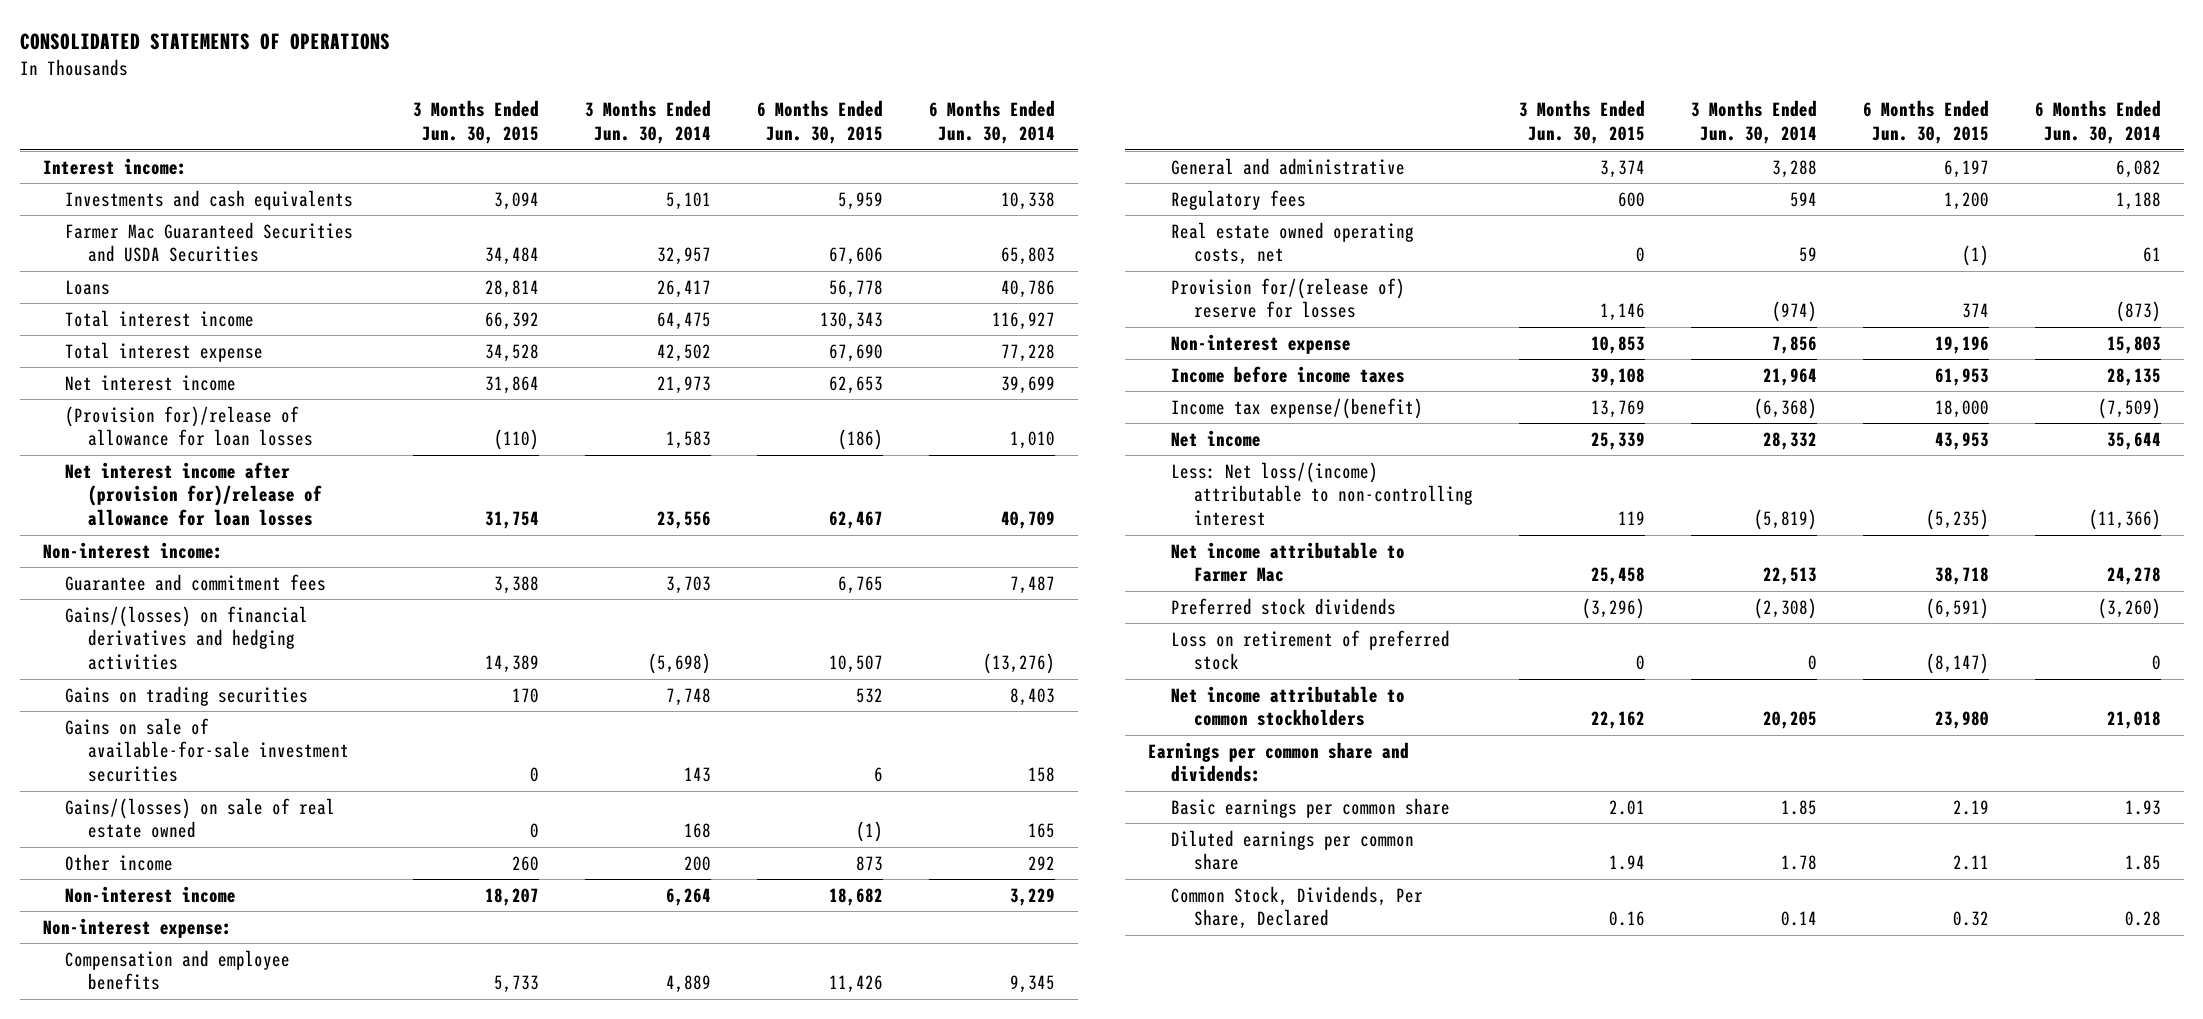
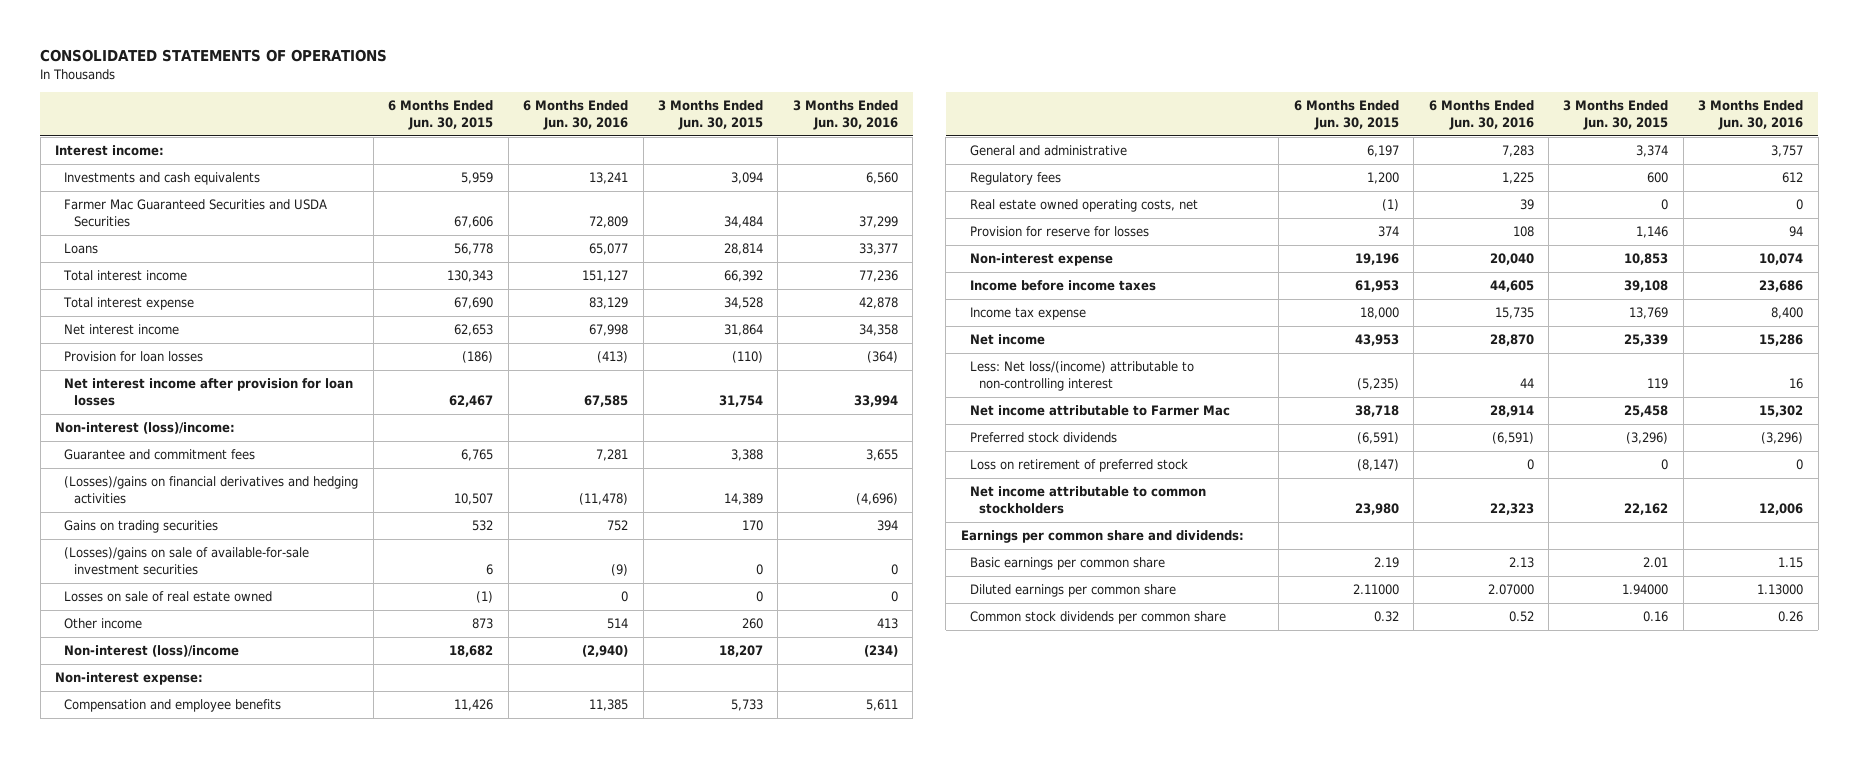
[585,100,712,145] 3 Months Ended Jun. 30, 2014 -> none
[928,100,1055,145] 6 Months Ended Jun. 30, 2014 -> none
none -> [523,100,629,130] 6 Months Ended Jun. 30, 2016
none -> [792,100,898,130] 3 Months Ended Jun. 30, 2016
[65,405,314,447] (Provision for)/release of allowance for loan losses -> [64,351,204,363] Provision for loan losses
[65,461,323,527] Net interest income after (provision for)/release of allowance for loan losses -> [64,378,354,407] Net interest income after provision for loan losses
[42,541,223,559] Non-interest income: -> [55,422,236,435] Non-interest (loss)/income:
[65,605,309,671] Gains/(losses) on financial derivatives and hedging activities -> [64,476,359,505] (Losses)/gains on financial derivatives and hedging activities
[65,717,350,783] Gains on sale of available-for-sale investment securities -> [64,547,310,576] (Losses)/gains on sale of available-for-sale investment securities
[65,797,336,839] Gains/(losses) on sale of real estate owned -> [64,591,273,603] Losses on sale of real estate owned
[65,885,237,903] Non-interest income -> [64,645,240,658] Non-interest (loss)/income
[1171,277,1406,319] Provision for/(release of) reserve for losses -> [970,226,1150,238] Provision for reserve for losses
[1171,397,1424,419] Income tax expense/(benefit) -> [970,307,1087,321] Income tax expense
[1609,855,1646,871] 1.94 -> [1622,584,1669,596] 1.94000
[1952,855,1989,871] 2.11 -> [1352,584,1399,596] 2.11000
[1171,885,1424,930] Common Stock, Dividends, Per Share, Declared -> [970,611,1227,625] Common stock dividends per common share

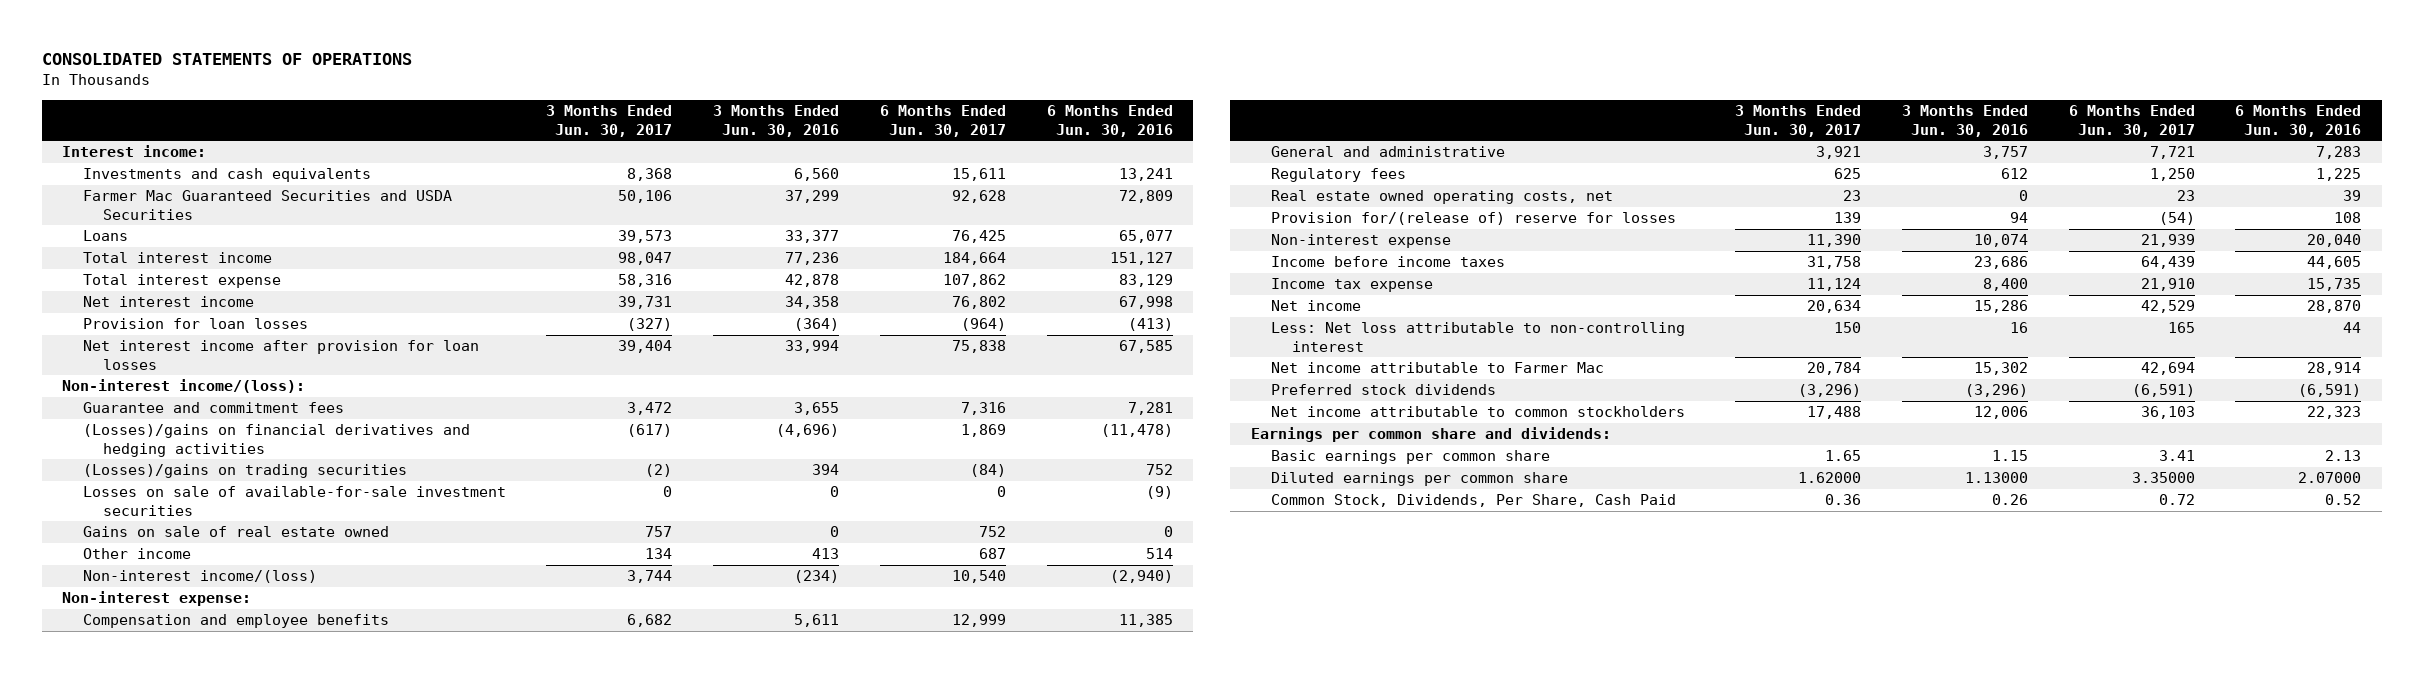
[388,100,494,130] 6 Months Ended Jun. 30, 2015 -> none
[657,100,763,130] 3 Months Ended Jun. 30, 2015 -> none
none -> [546,105,673,137] 3 Months Ended Jun. 30, 2017
none -> [880,105,1007,137] 6 Months Ended Jun. 30, 2017
[55,422,236,435] Non-interest (loss)/income: -> [62,379,306,394] Non-interest income/(loss):
[64,520,219,534] Gains on trading securities -> [82,464,407,479] (Losses)/gains on trading securities
[64,547,310,576] (Losses)/gains on sale of available-for-sale investment securities -> [82,486,506,516] Losses on sale of available-for-sale investment securities
[64,591,273,603] Losses on sale of real estate owned -> [82,526,389,538] Gains on sale of real estate owned
[64,645,240,658] Non-interest (loss)/income -> [82,570,317,584] Non-interest income/(loss)
[970,226,1150,238] Provision for reserve for losses -> [1271,212,1677,226] Provision for/(release of) reserve for losses
[970,361,1195,392] Less: Net loss/(income) attributable to non-controlling interest -> [1271,322,1686,352] Less: Net loss attributable to non-controlling interest
[970,459,1189,473] Loss on retirement of preferred stock -> none
[970,611,1227,625] Common stock dividends per common share -> [1271,494,1677,508] Common Stock, Dividends, Per Share, Cash Paid

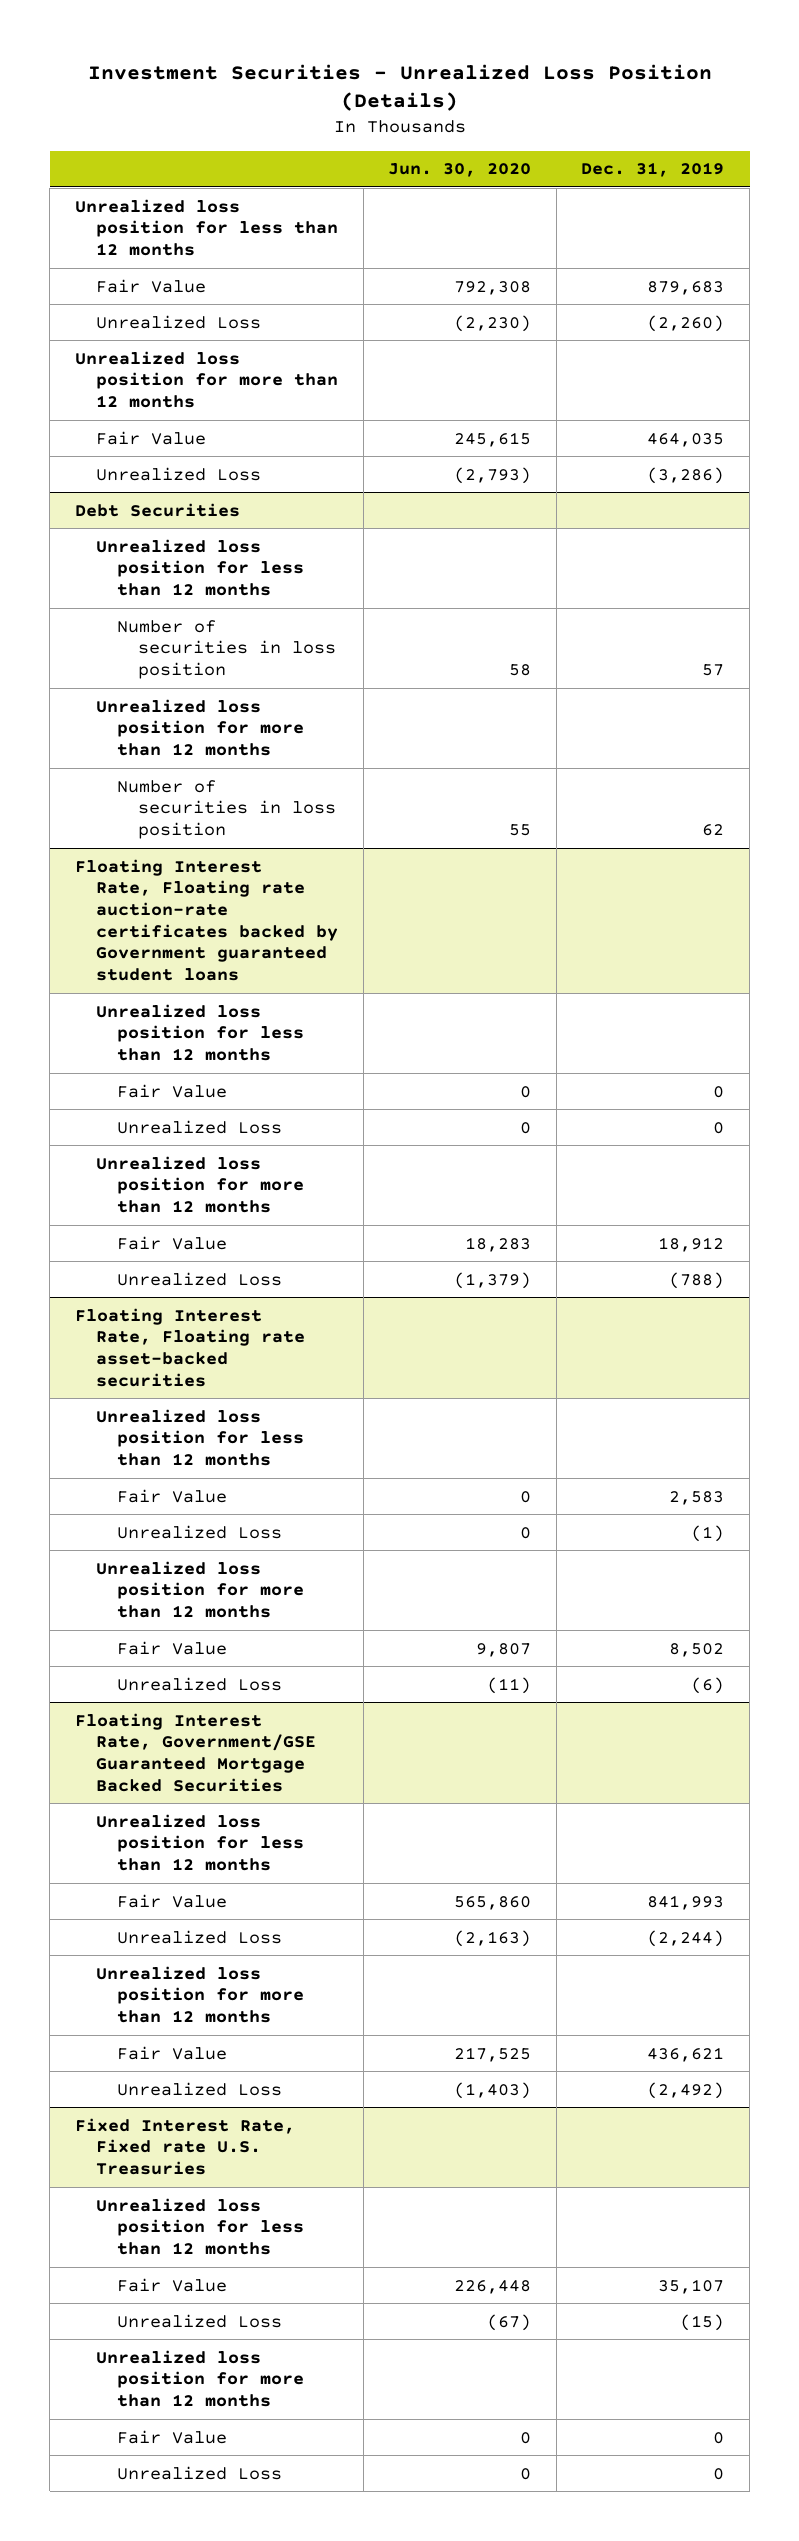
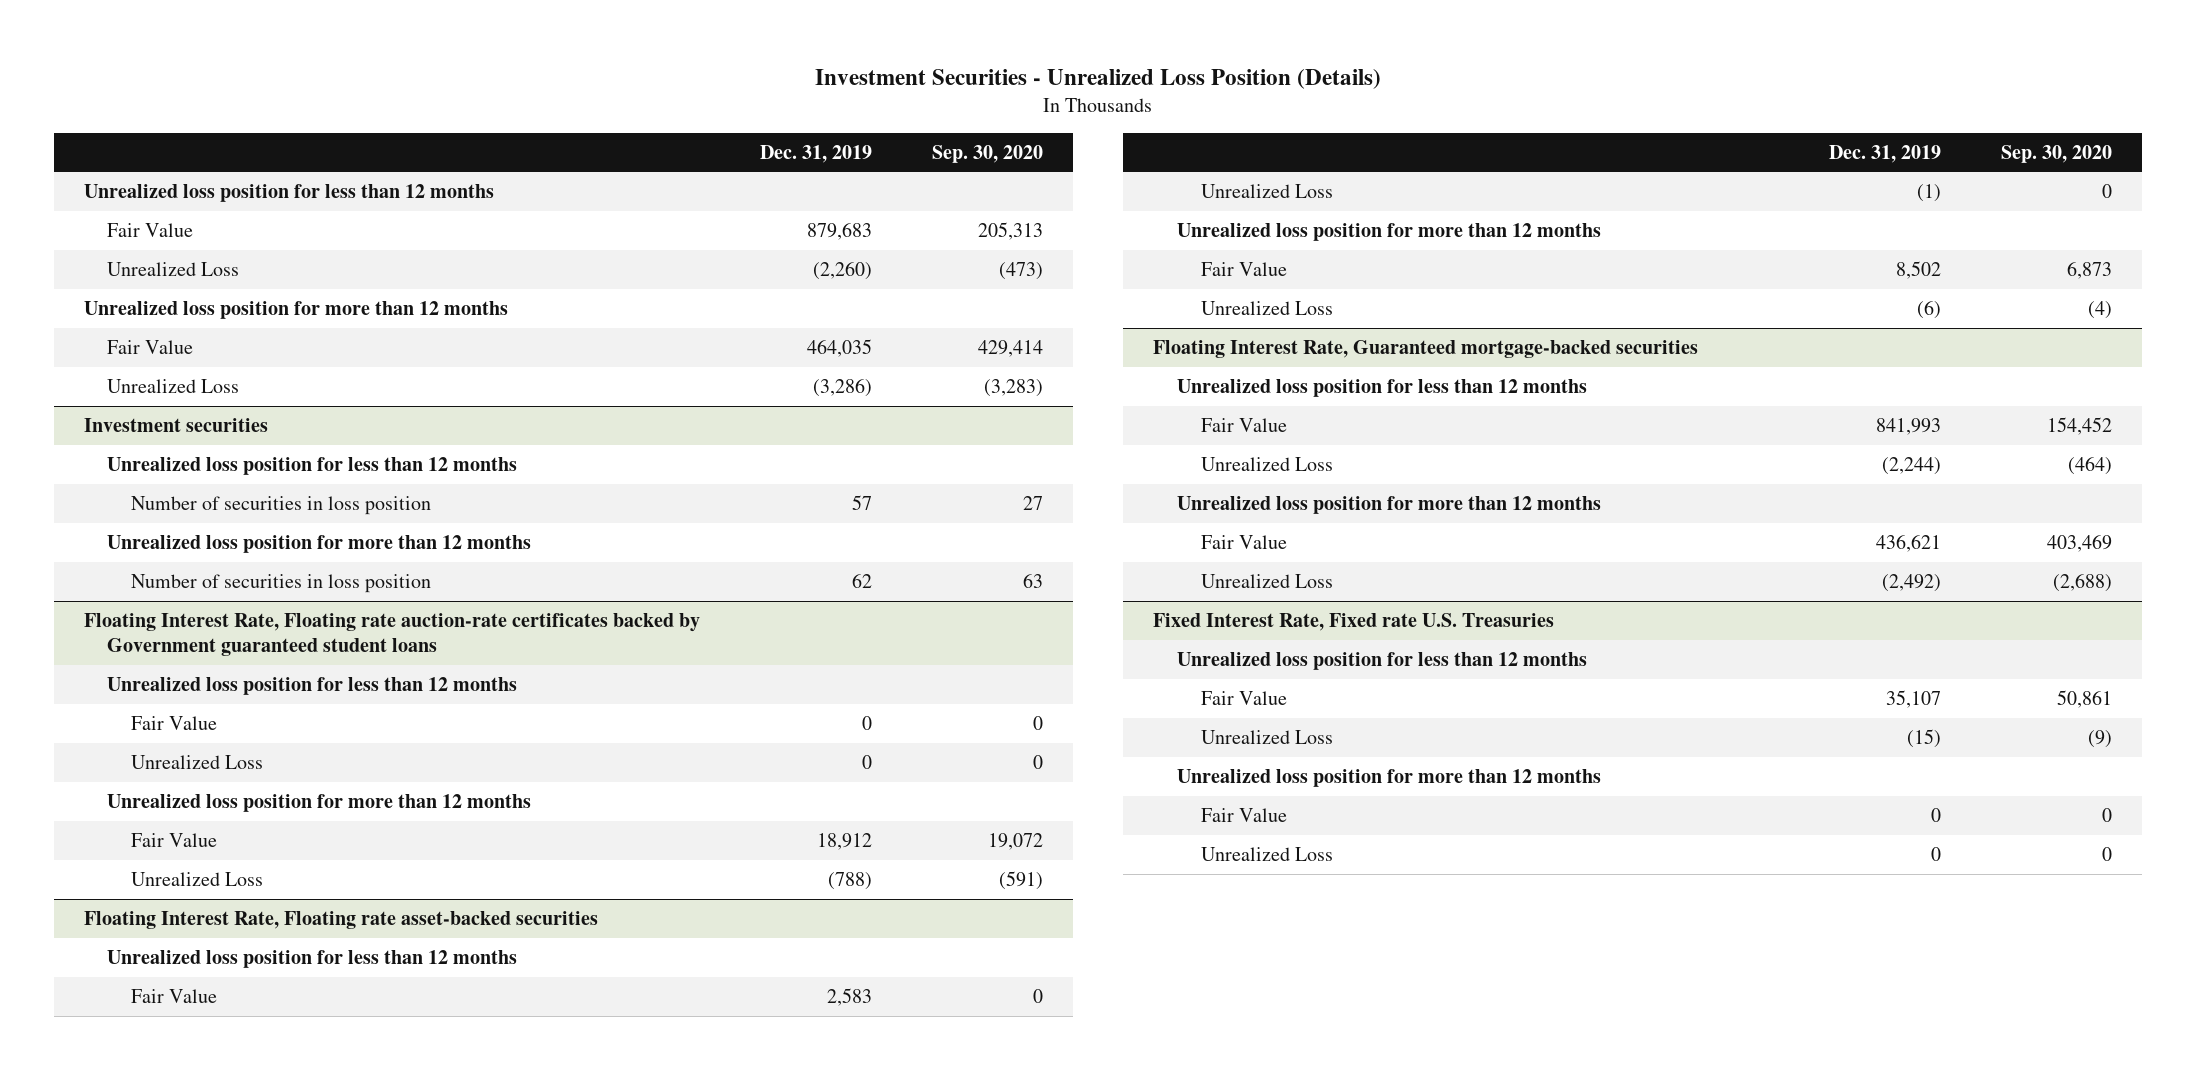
[388,163,532,178] Jun. 30, 2020 -> none
none -> [931,144,1043,163] Sep. 30, 2020
[74,502,240,517] Debt Securities -> [83,418,268,433] Investment securities
[74,1712,317,1792] Floating Interest Rate, Government/GSE Guaranteed Mortgage Backed Securities -> [1153,340,1699,359] Floating Interest Rate, Guaranteed mortgage-backed securities

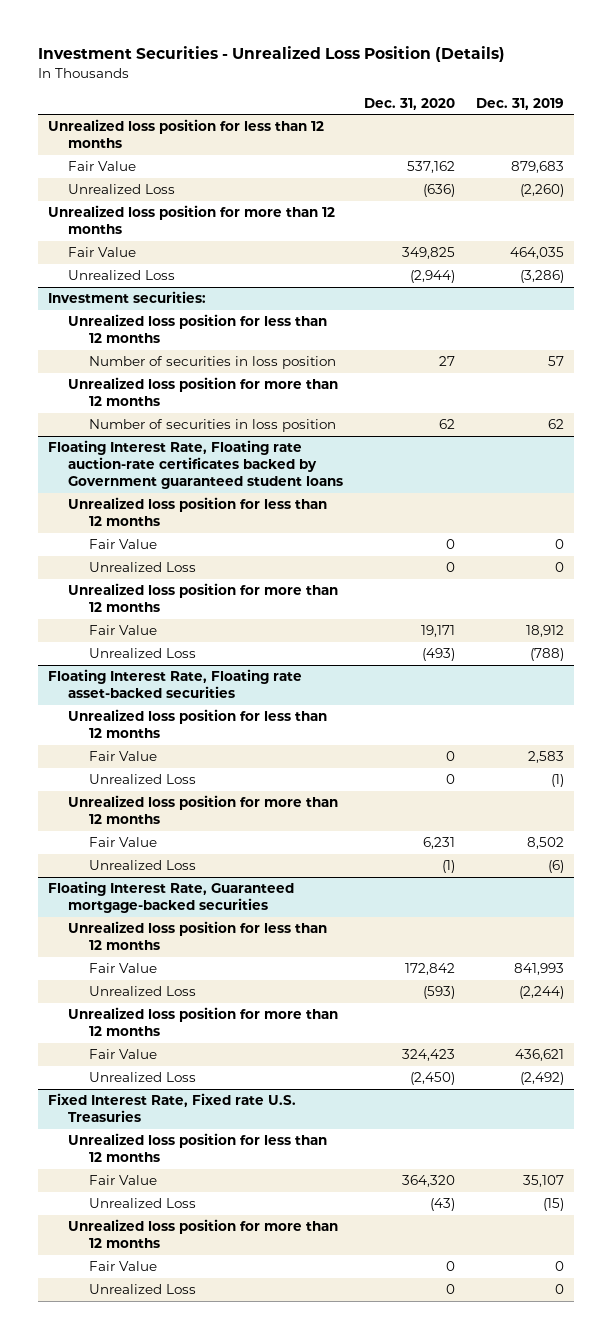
[931,144,1043,163] Sep. 30, 2020 -> none
none -> [364,97,456,110] Dec. 31, 2020
[83,418,268,433] Investment securities -> [48,291,207,304] Investment securities:

